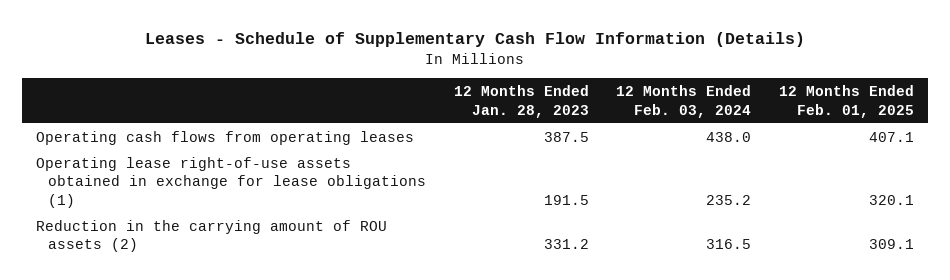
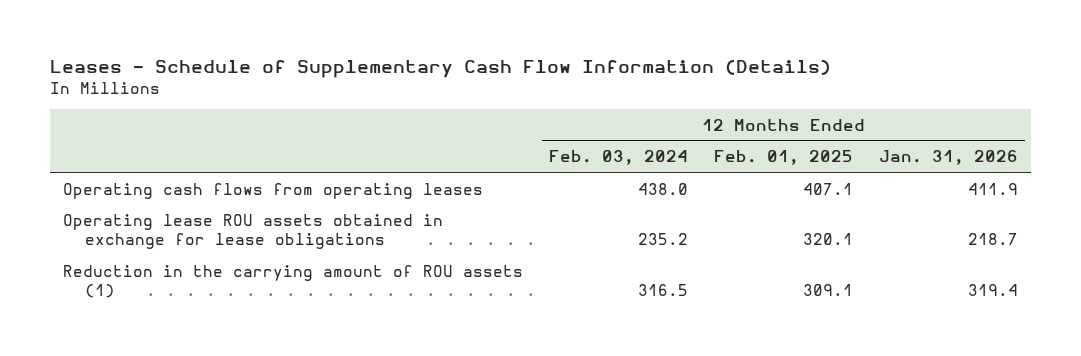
[453,85,589,118] 12 Months Ended Jan. 28, 2023 -> none
none -> [879,150,1019,166] Jan. 31, 2026
[35,156,426,208] Operating lease right-of-use assets obtained in exchange for lease obligations (1) -> [62,213,443,249] Operating lease ROU assets obtained in exchange for lease obligations
[35,219,387,253] Reduction in the carrying amount of ROU assets (2) -> [62,264,523,298] Reduction in the carrying amount of ROU assets (1)

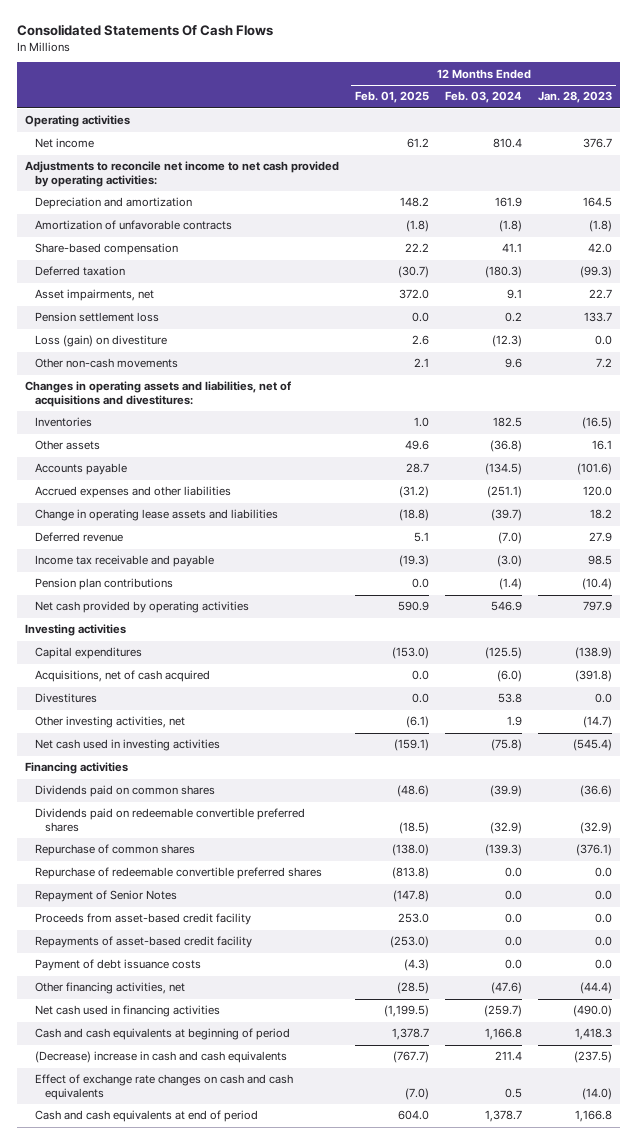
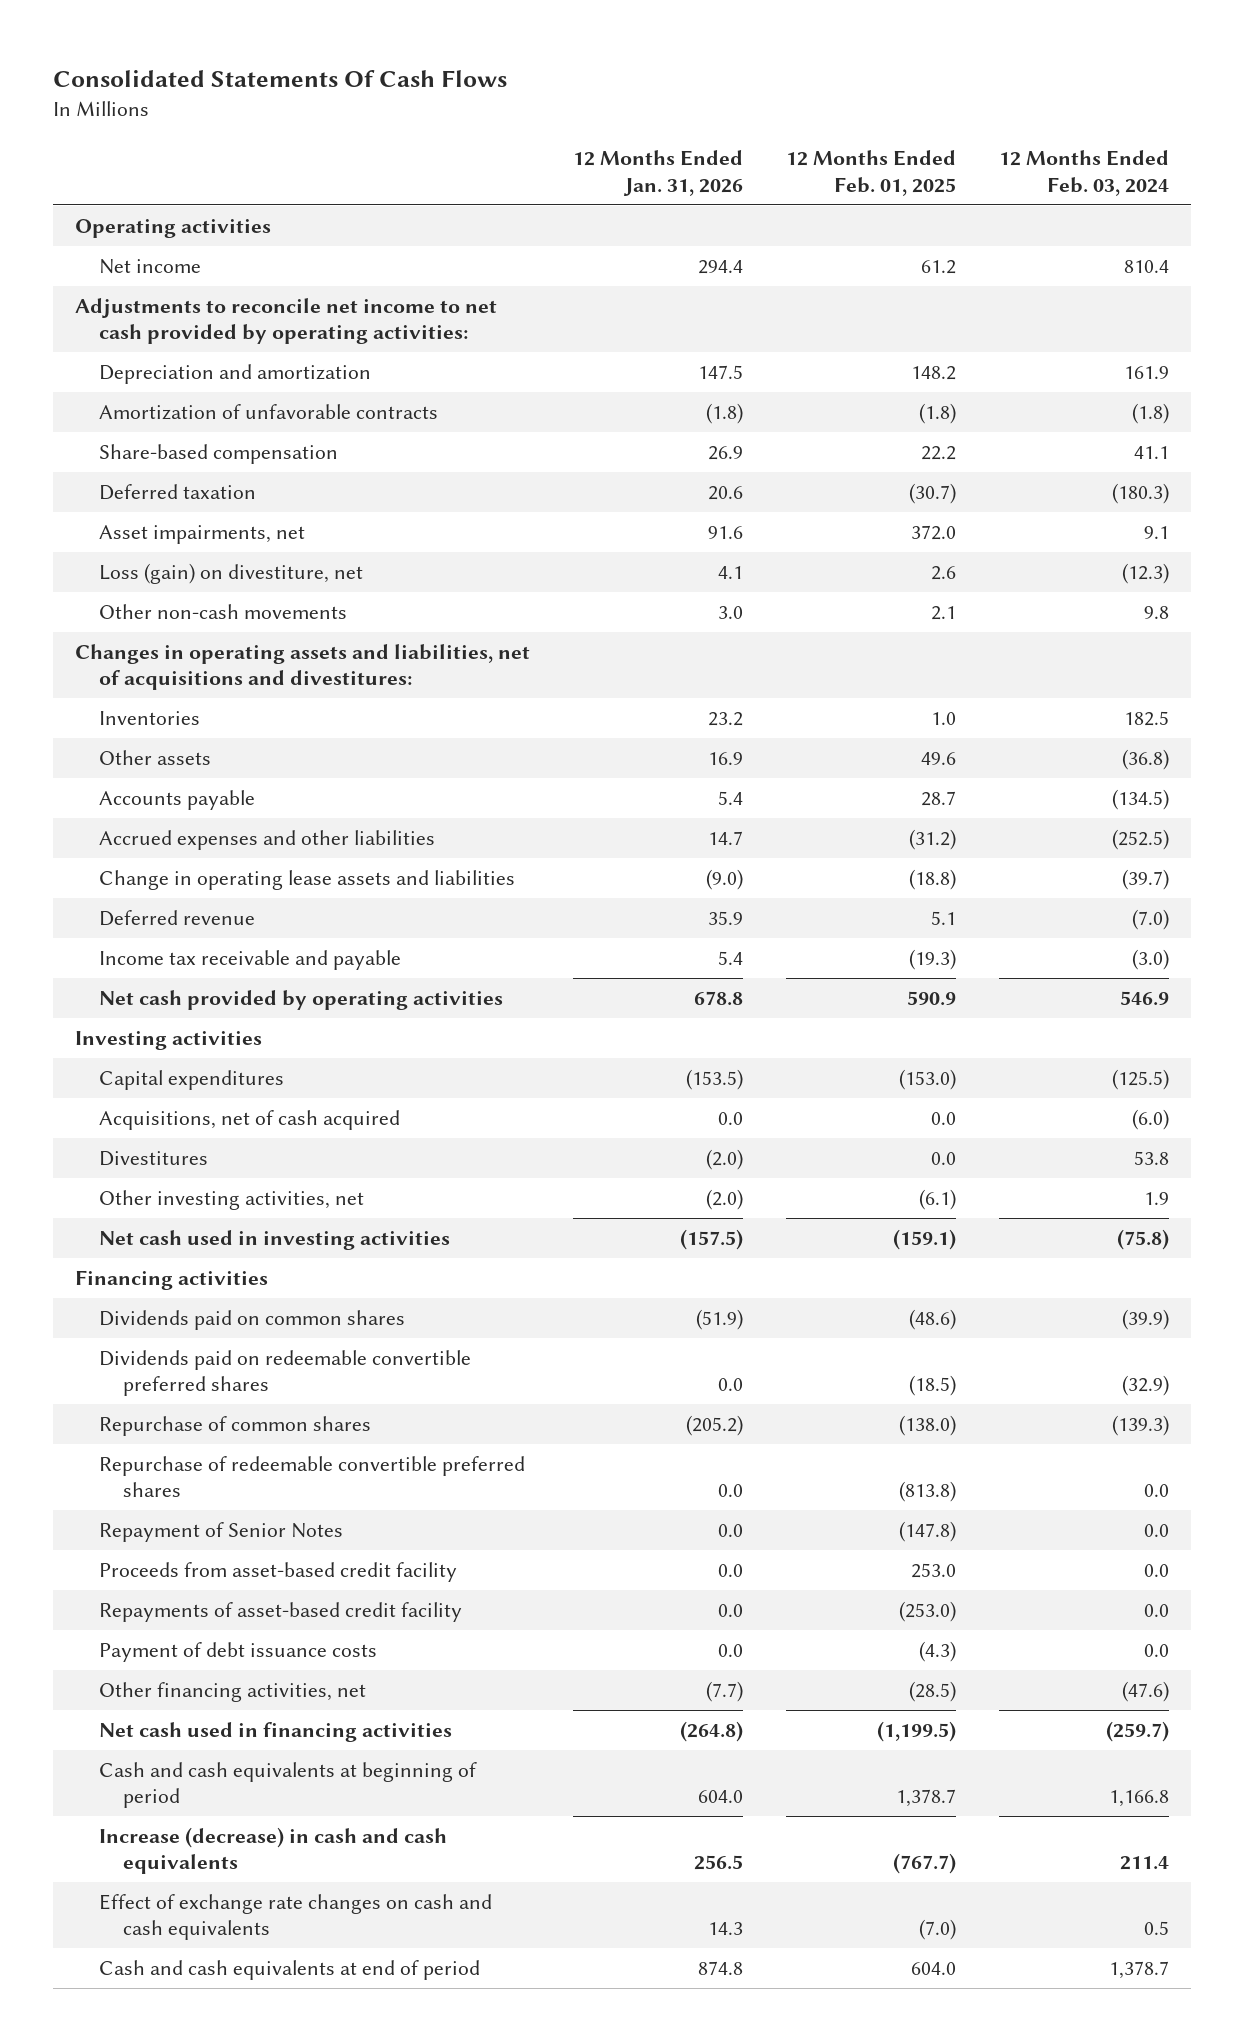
[538,91,613,104] Jan. 28, 2023 -> none
none -> [572,150,743,196] 12 Months Ended Jan. 31, 2026
[34,312,159,323] Pension settlement loss -> none
[34,335,167,348] Loss (gain) on divestiture -> [98,563,363,585] Loss (gain) on divestiture, net
[505,358,523,369] 9.6 -> [1144,606,1170,620] 9.8
[487,486,523,499] (251.1) -> [1112,829,1170,851] (252.5)
[34,578,173,591] Pension plan contributions -> none
[34,1051,287,1064] (Decrease) increase in cash and cash equivalents -> [98,1827,447,1875] Increase (decrease) in cash and cash equivalents

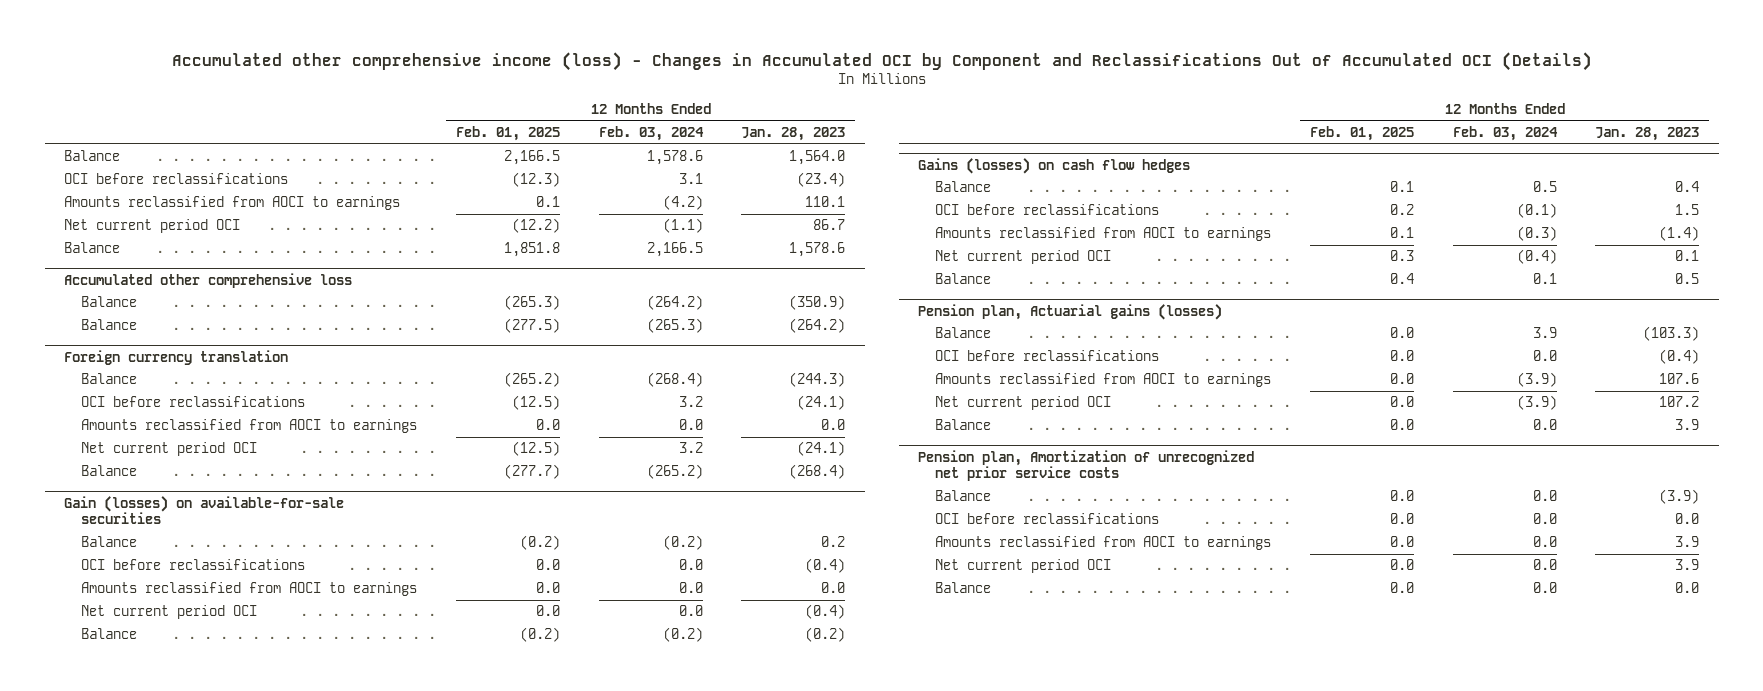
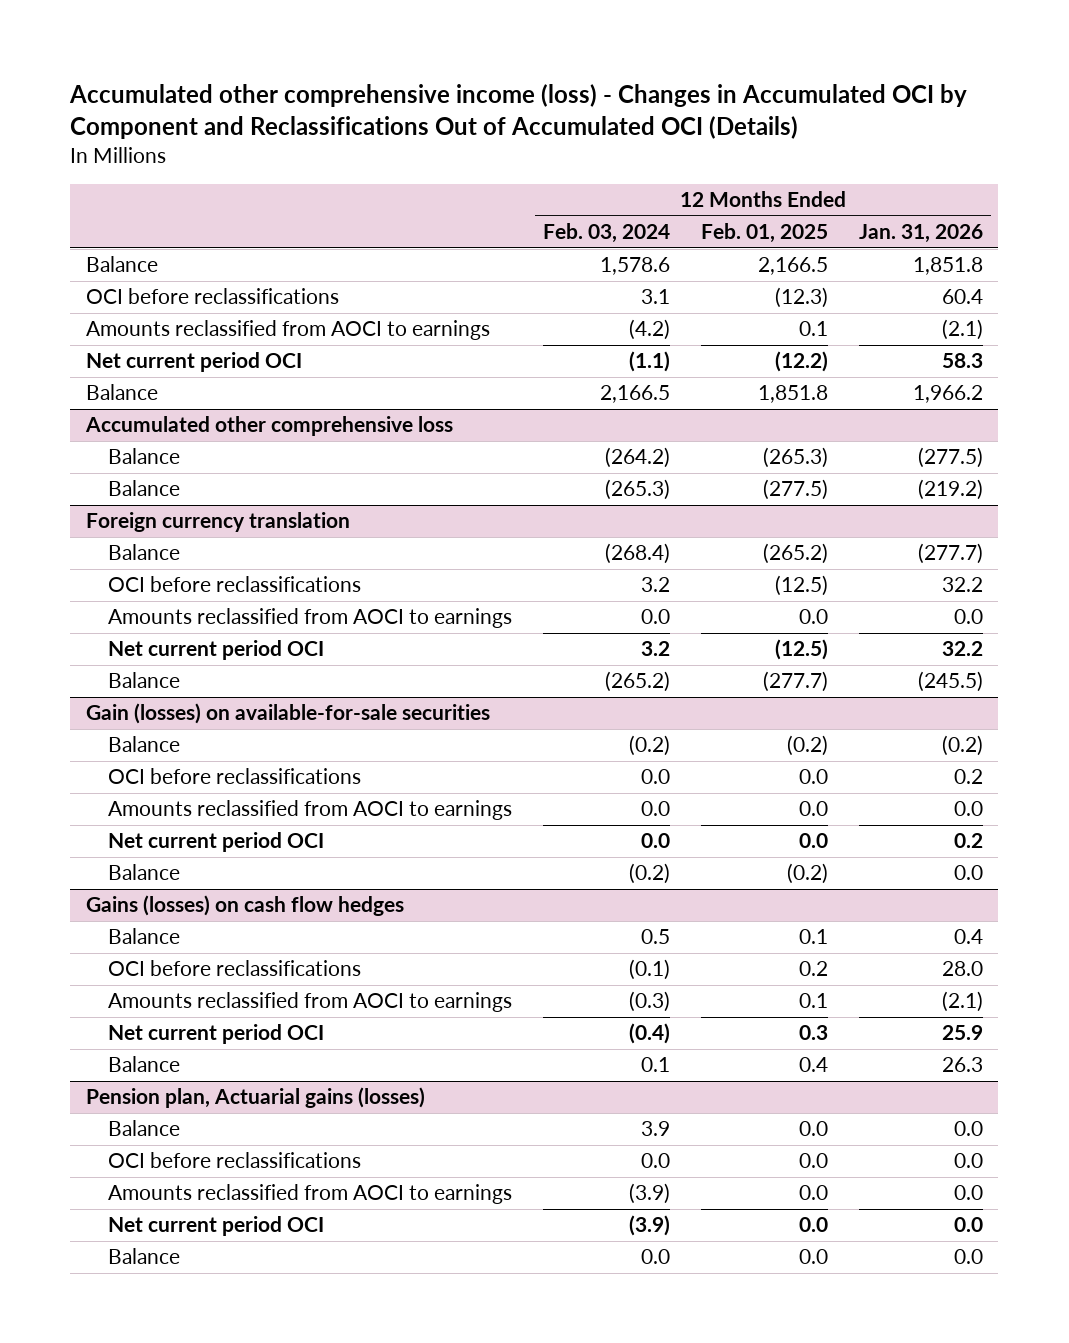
[741,126,846,141] Jan. 28, 2023 -> none
none -> [858,224,983,244] Jan. 31, 2026
[918,449,1255,482] Pension plan, Amortization of unrecognized net prior service costs -> none
[935,490,992,502] Balance -> none
[935,513,1160,525] OCI before reclassifications -> none
[935,536,1272,551] Amounts reclassified from AOCI to earnings -> none
[935,559,1112,574] Net current period OCI -> none
[935,582,992,594] Balance -> none

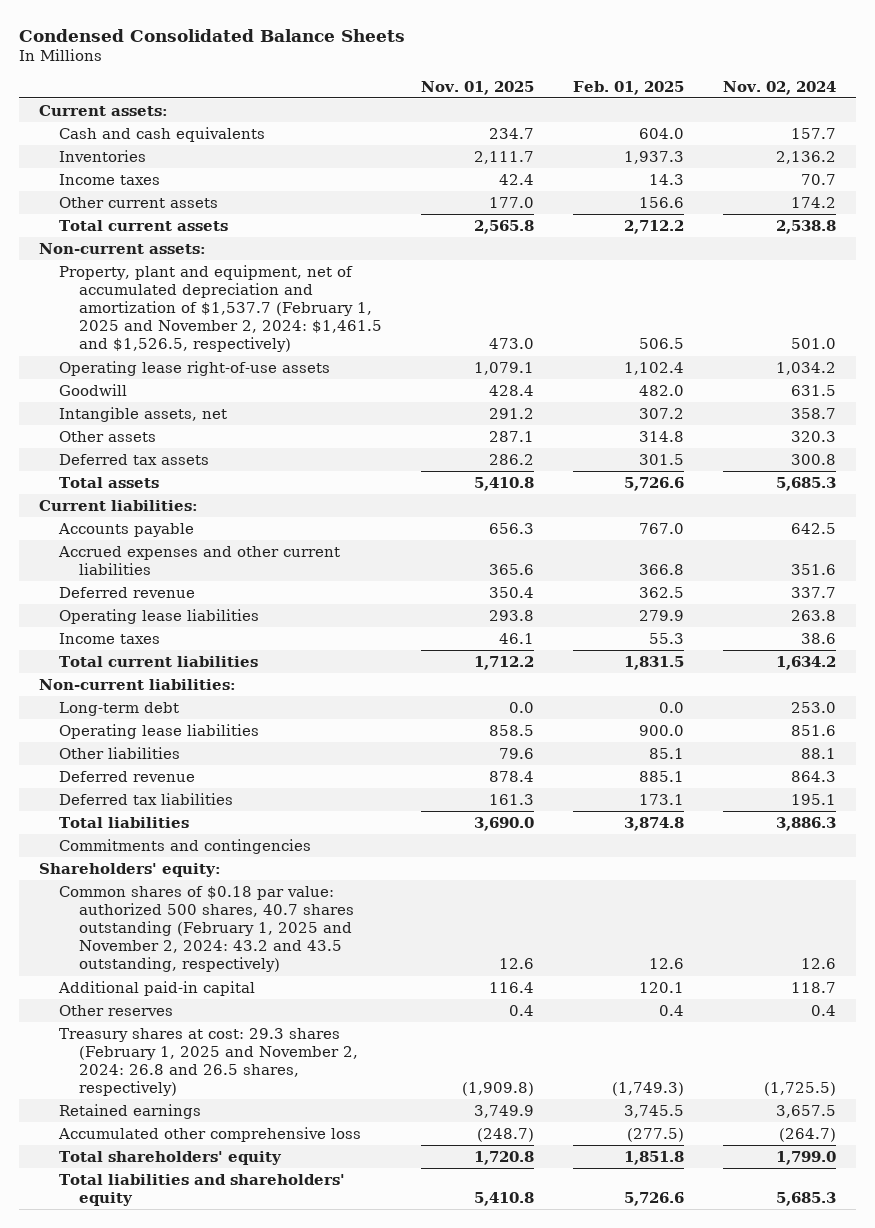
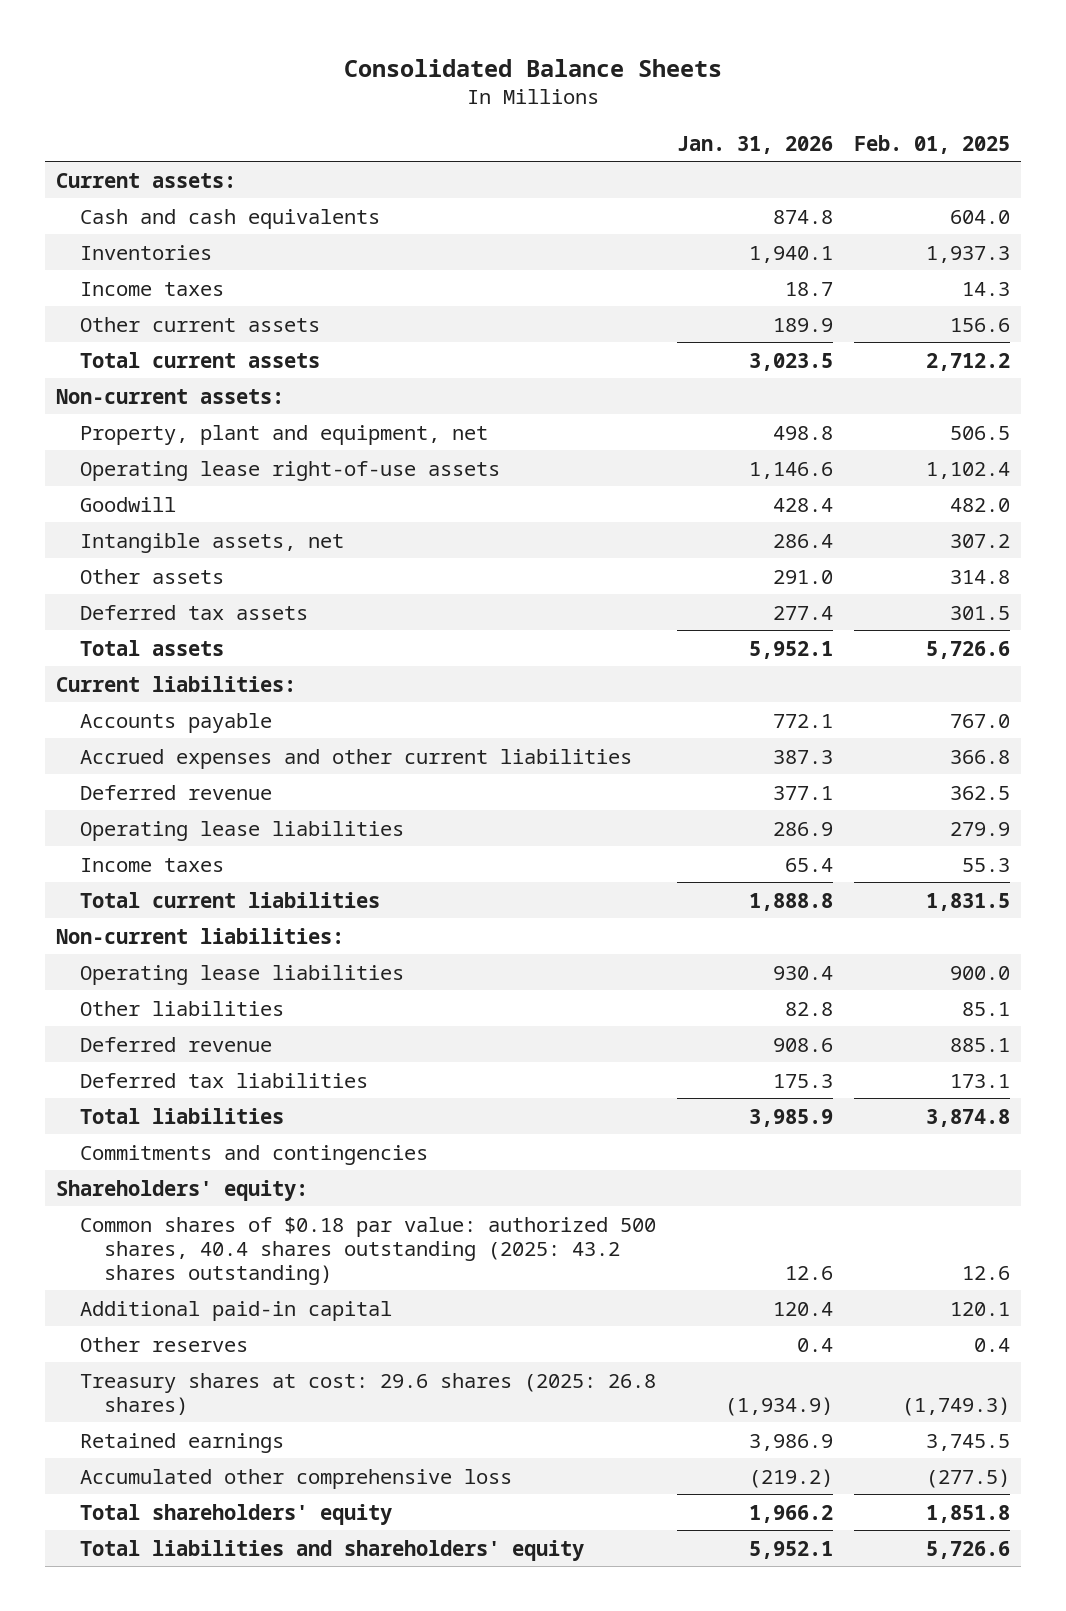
[19,28,406,42] Condensed Consolidated Balance Sheets -> [344,58,723,77] Consolidated Balance Sheets
[421,80,535,95] Nov. 01, 2025 -> none
[723,80,837,95] Nov. 02, 2024 -> none
none -> [677,135,834,154] Jan. 31, 2026
[58,264,383,353] Property, plant and equipment, net of accumulated depreciation and amortization of $1,537.7 (February 1, 2025 and November 2, 2024: $1,461.5 and $1,526.5, respectively) -> [79,424,488,445] Property, plant and equipment, net
[58,701,179,716] Long-term debt -> none
[58,885,355,973] Common shares of $0.18 par value: authorized 500 shares, 40.7 shares outstanding (February 1, 2025 and November 2, 2024: 43.2 and 43.5 outstanding, respectively) -> [79,1216,656,1285] Common shares of $0.18 par value: authorized 500 shares, 40.4 shares outstanding (2025: 43.2 shares outstanding)
[58,1027,359,1097] Treasury shares at cost: 29.3 shares (February 1, 2025 and November 2, 2024: 26.8 and 26.5 shares, respectively) -> [79,1372,656,1415] Treasury shares at cost: 29.6 shares (2025: 26.8 shares)

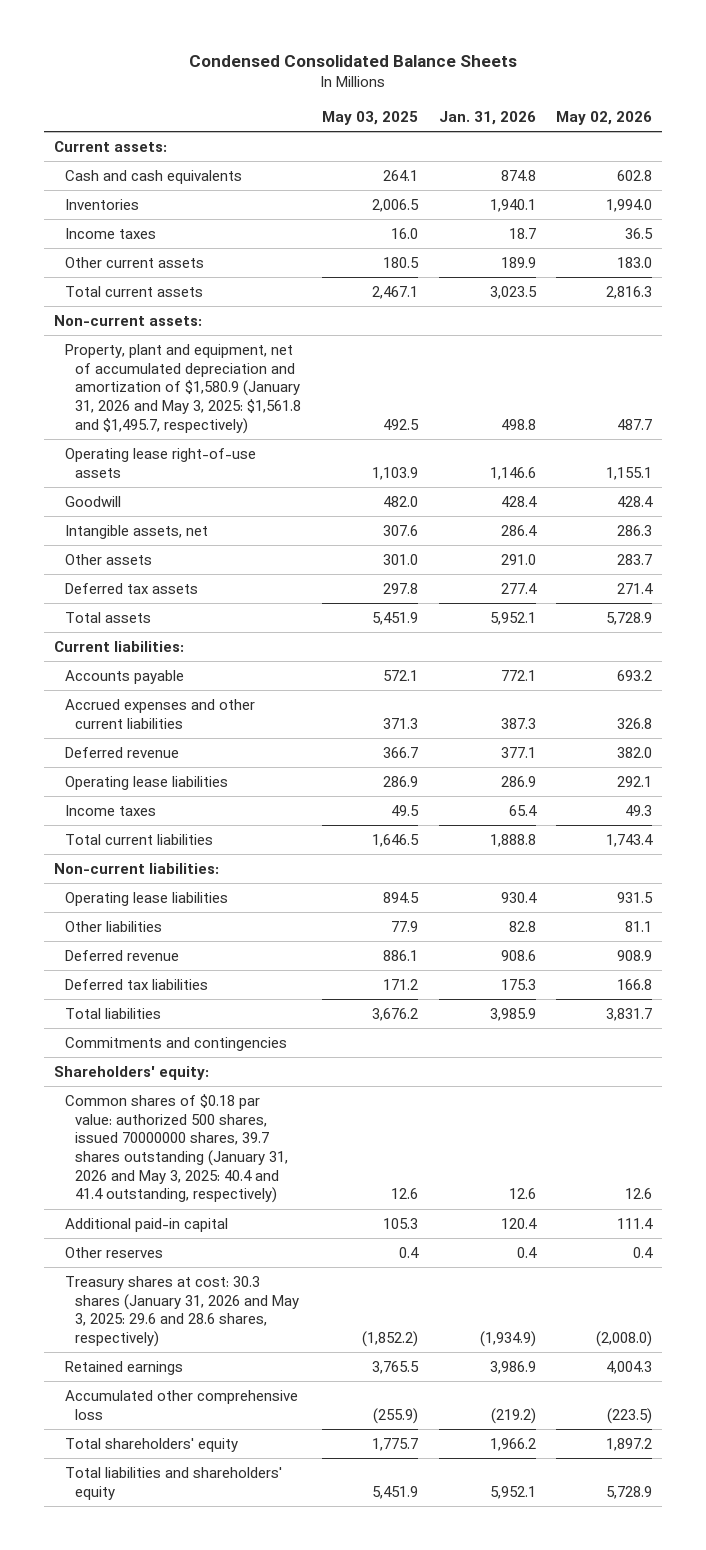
[344,58,723,77] Consolidated Balance Sheets -> [189,54,518,67] Condensed Consolidated Balance Sheets
[854,134,1011,154] Feb. 01, 2025 -> none
none -> [321,110,418,125] May 03, 2025
none -> [556,110,653,125] May 02, 2026
[79,424,488,445] Property, plant and equipment, net -> [64,343,302,434] Property, plant and equipment, net of accumulated depreciation and amortization of $1,580.9 (January 31, 2026 and May 3, 2025: $1,561.8 and $1,495.7, respectively)
[79,1216,656,1285] Common shares of $0.18 par value: authorized 500 shares, 40.4 shares outstanding (2025: 43.2 shares outstanding) -> [64,1093,289,1204] Common shares of $0.18 par value: authorized 500 shares, issued 70000000 shares, 39.7 shares outstanding (January 31, 2026 and May 3, 2025: 40.4 and 41.4 outstanding, respectively)
[79,1372,656,1415] Treasury shares at cost: 29.6 shares (2025: 26.8 shares) -> [64,1275,300,1348] Treasury shares at cost: 30.3 shares (January 31, 2026 and May 3, 2025: 29.6 and 28.6 shares, respectively)

